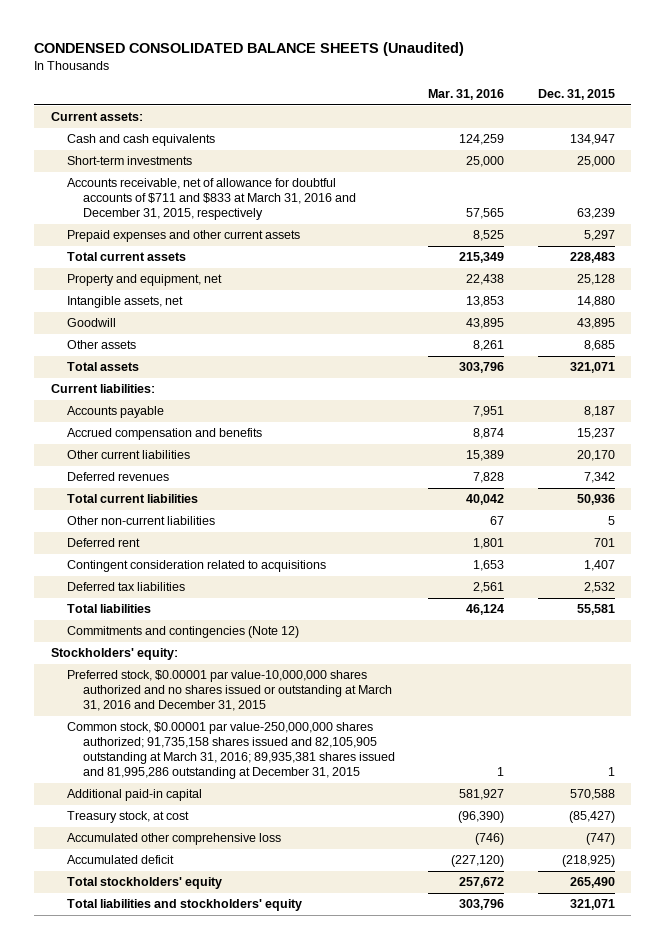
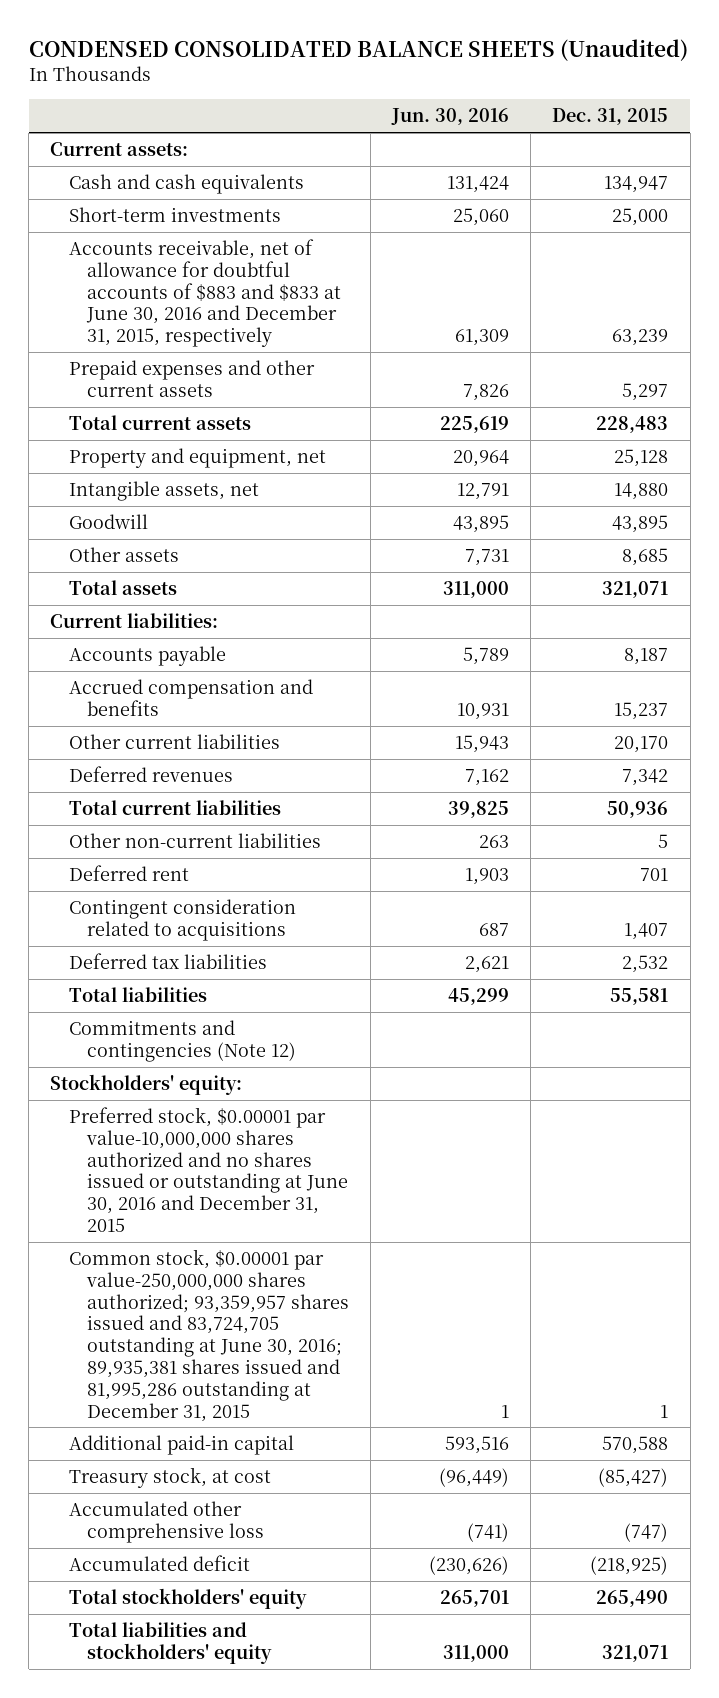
[428,89,505,101] Mar. 31, 2016 -> none
none -> [391,108,510,126] Jun. 30, 2016
[66,178,356,221] Accounts receivable, net of allowance for doubtful accounts of $711 and $833 at March 31, 2016 and December 31, 2015, respectively -> [68,239,342,348] Accounts receivable, net of allowance for doubtful accounts of $883 and $833 at June 30, 2016 and December 31, 2015, respectively
[66,670,392,712] Preferred stock, $0.00001 par value-10,000,000 shares authorized and no shares issued or outstanding at March 31, 2016 and December 31, 2015 -> [68,1107,349,1232] Preferred stock, $0.00001 par value-10,000,000 shares authorized and no shares issued or outstanding at June 30, 2016 and December 31, 2015
[66,722,395,780] Common stock, $0.00001 par value-250,000,000 shares authorized; 91,735,158 shares issued and 82,105,905 outstanding at March 31, 2016; 89,935,381 shares issued and 81,995,286 outstanding at December 31, 2015 -> [68,1249,350,1422] Common stock, $0.00001 par value-250,000,000 shares authorized; 93,359,957 shares issued and 83,724,705 outstanding at June 30, 2016; 89,935,381 shares issued and 81,995,286 outstanding at December 31, 2015

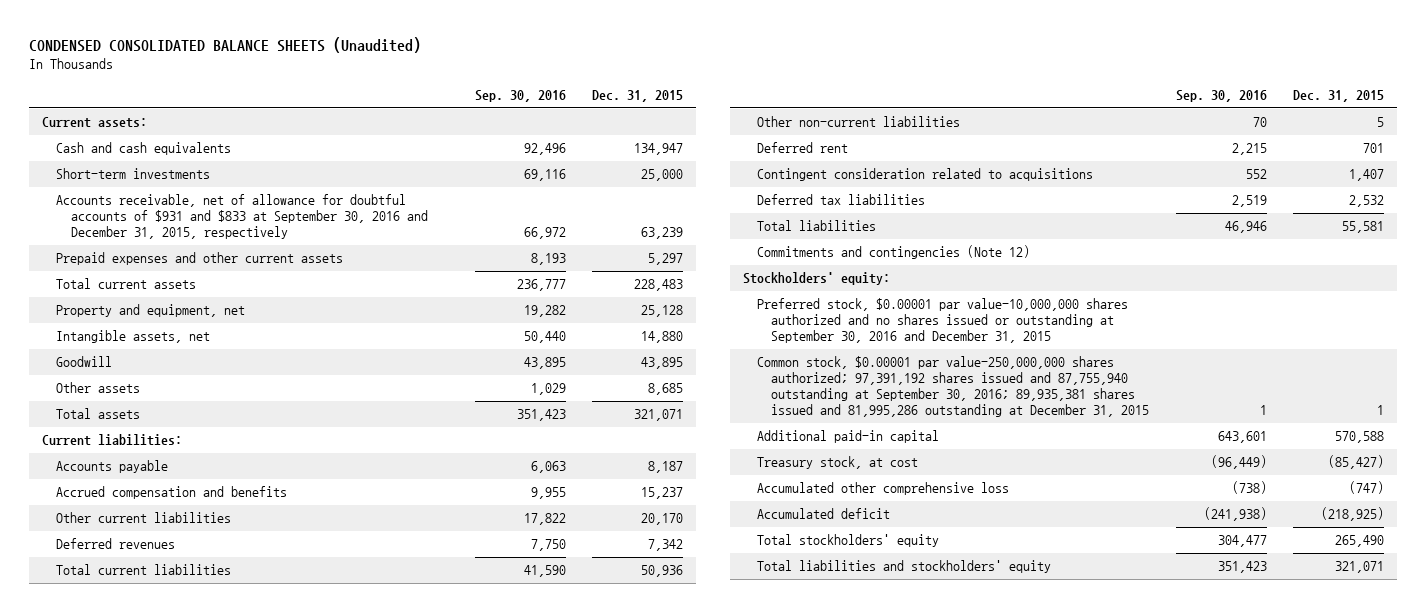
[391,108,510,126] Jun. 30, 2016 -> none
none -> [474,90,566,103] Sep. 30, 2016
[68,239,342,348] Accounts receivable, net of allowance for doubtful accounts of $883 and $833 at June 30, 2016 and December 31, 2015, respectively -> [56,194,428,239] Accounts receivable, net of allowance for doubtful accounts of $931 and $833 at September 30, 2016 and December 31, 2015, respectively
[68,1107,349,1232] Preferred stock, $0.00001 par value-10,000,000 shares authorized and no shares issued or outstanding at June 30, 2016 and December 31, 2015 -> [757,298,1129,343] Preferred stock, $0.00001 par value-10,000,000 shares authorized and no shares issued or outstanding at September 30, 2016 and December 31, 2015
[68,1249,350,1422] Common stock, $0.00001 par value-250,000,000 shares authorized; 93,359,957 shares issued and 83,724,705 outstanding at June 30, 2016; 89,935,381 shares issued and 81,995,286 outstanding at December 31, 2015 -> [757,356,1150,417] Common stock, $0.00001 par value-250,000,000 shares authorized; 97,391,192 shares issued and 87,755,940 outstanding at September 30, 2016; 89,935,381 shares issued and 81,995,286 outstanding at December 31, 2015

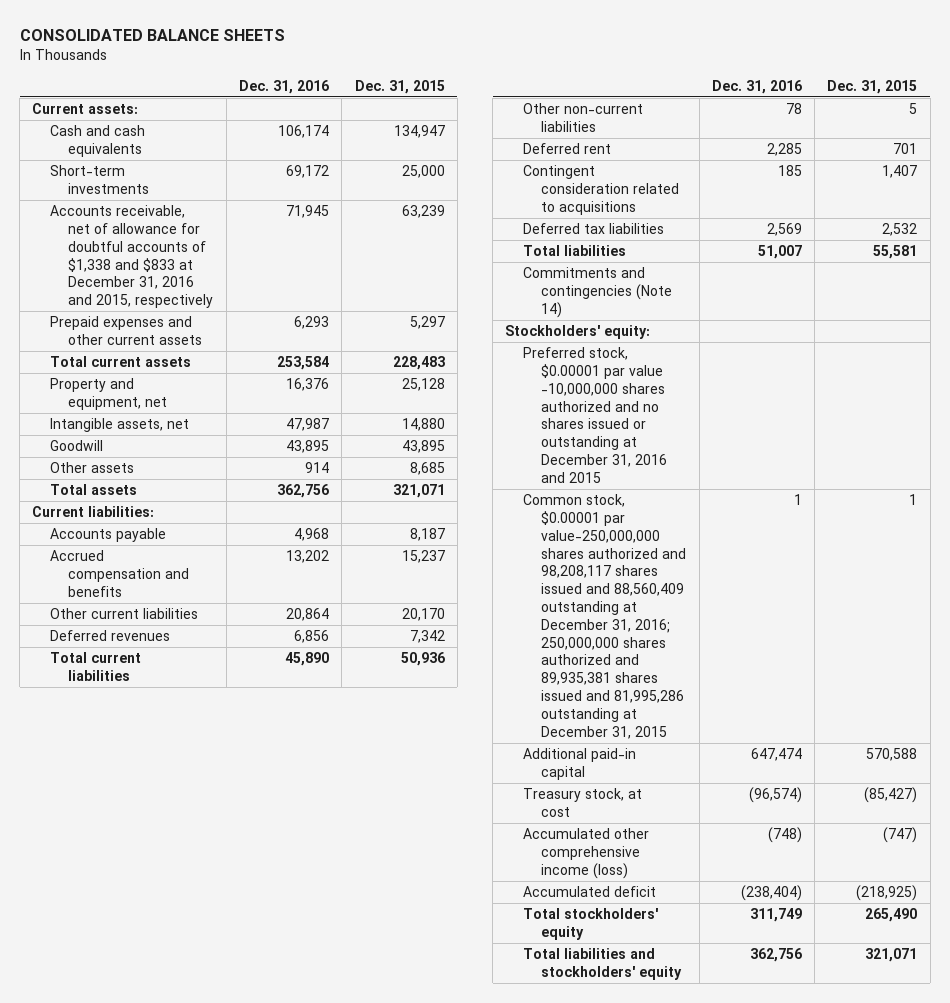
[28,36,421,53] CONDENSED CONSOLIDATED BALANCE SHEETS (Unaudited) -> [19,29,285,42] CONSOLIDATED BALANCE SHEETS
[474,90,566,103] Sep. 30, 2016 -> none
none -> [238,79,329,94] Dec. 31, 2016
[56,194,428,239] Accounts receivable, net of allowance for doubtful accounts of $931 and $833 at September 30, 2016 and December 31, 2015, respectively -> [50,205,214,309] Accounts receivable, net of allowance for doubtful accounts of $1,338 and $833 at December 31, 2016 and 2015, respectively
[757,245,1031,260] Commitments and contingencies (Note 12) -> [523,267,673,318] Commitments and contingencies (Note 14)
[757,298,1129,343] Preferred stock, $0.00001 par value-10,000,000 shares authorized and no shares issued or outstanding at September 30, 2016 and December 31, 2015 -> [523,347,668,483] Preferred stock, $0.00001 par value -10,000,000 shares authorized and no shares issued or outstanding at December 31, 2016 and 2015
[757,356,1150,417] Common stock, $0.00001 par value-250,000,000 shares authorized; 97,391,192 shares issued and 87,755,940 outstanding at September 30, 2016; 89,935,381 shares issued and 81,995,286 outstanding at December 31, 2015 -> [523,494,687,739] Common stock, $0.00001 par value-250,000,000 shares authorized and 98,208,117 shares issued and 88,560,409 outstanding at December 31, 2016; 250,000,000 shares authorized and 89,935,381 shares issued and 81,995,286 outstanding at December 31, 2015
[757,482,1010,496] Accumulated other comprehensive loss -> [523,828,650,879] Accumulated other comprehensive income (loss)

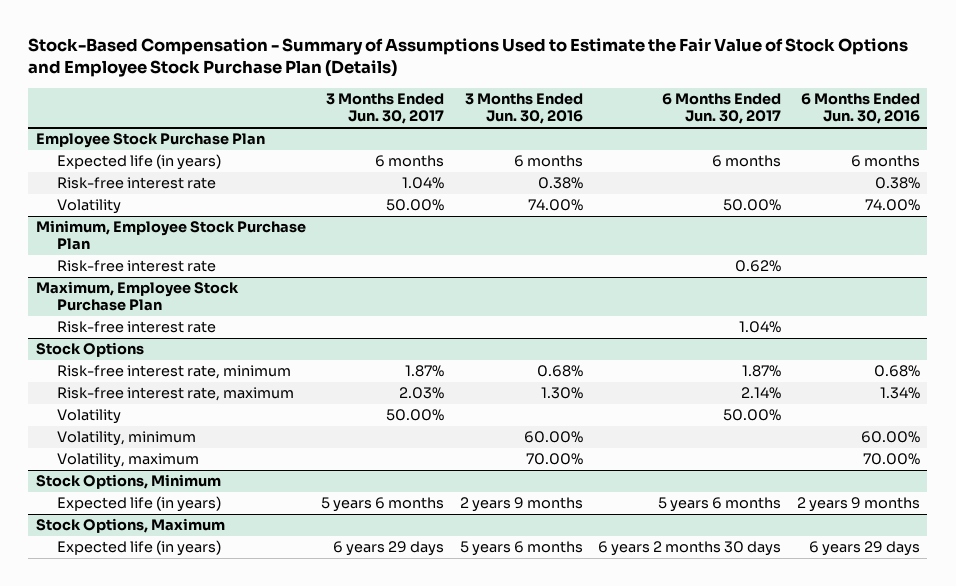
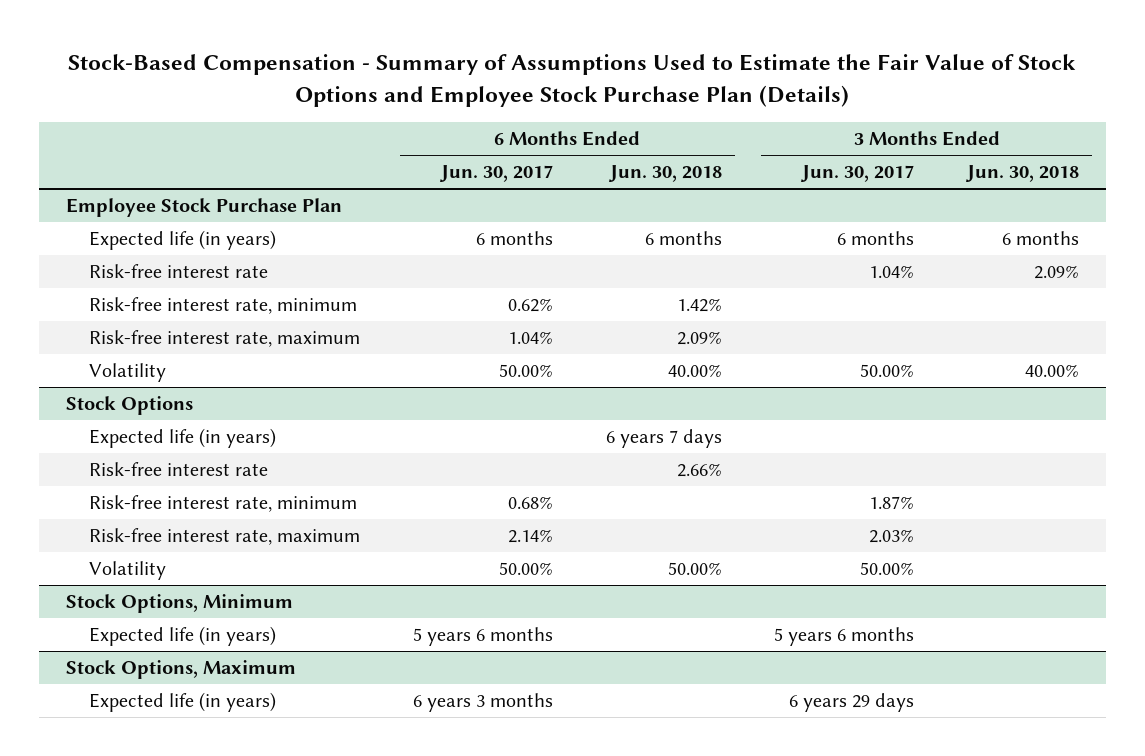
[464,93,583,125] 3 Months Ended Jun. 30, 2016 -> none
[800,93,920,125] 6 Months Ended Jun. 30, 2016 -> none
none -> [607,165,722,183] Jun. 30, 2018
none -> [965,165,1080,183] Jun. 30, 2018
none -> [88,297,357,315] Risk-free interest rate, minimum
none -> [88,330,360,348] Risk-free interest rate, maximum
[36,220,307,251] Minimum, Employee Stock Purchase Plan -> none
[57,260,217,273] Risk-free interest rate -> none
[36,281,240,312] Maximum, Employee Stock Purchase Plan -> none
[57,321,217,334] Risk-free interest rate -> none
none -> [88,428,276,449] Expected life (in years)
none -> [88,462,268,477] Risk-free interest rate
[742,365,782,378] 1.87% -> [507,496,553,510] 0.68%
[57,431,197,447] Volatility, minimum -> none
[57,453,200,469] Volatility, maximum -> none
[598,541,782,557] 6 years 2 months 30 days -> [412,693,553,713] 6 years 3 months

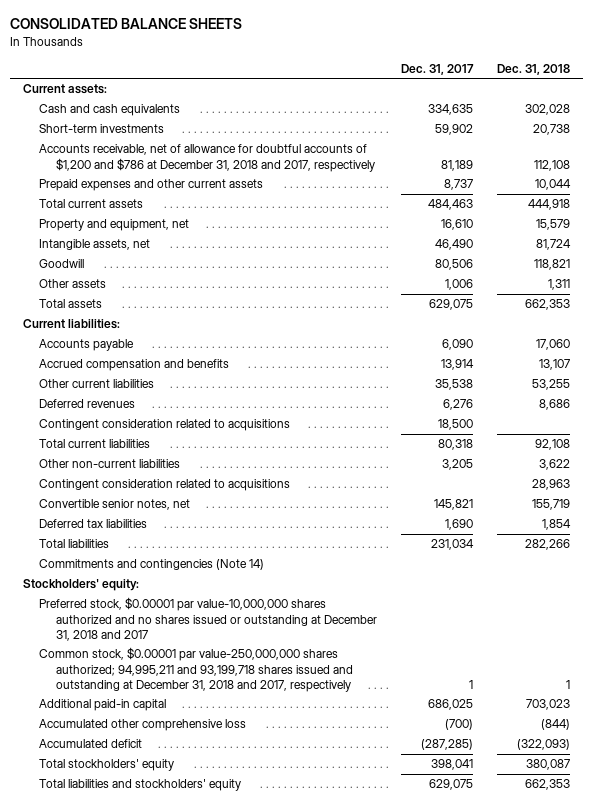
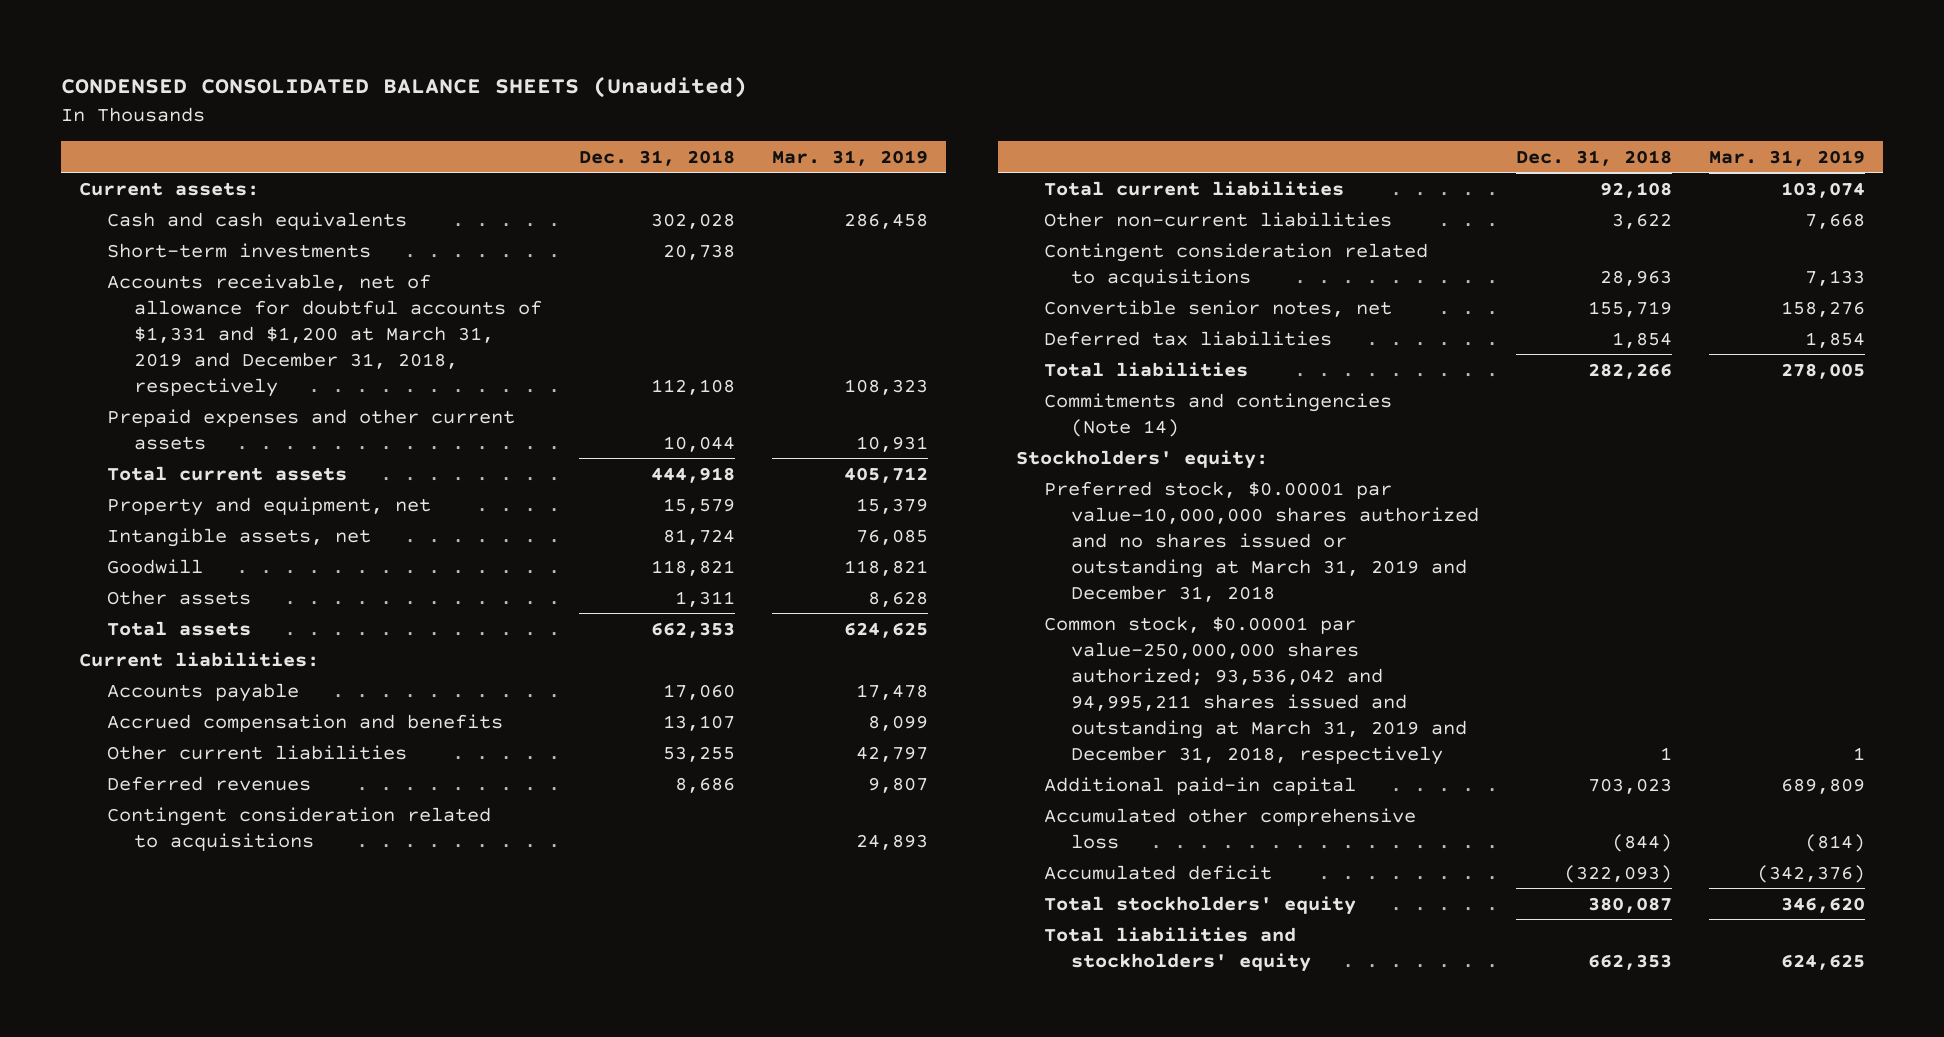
[10,18,243,30] CONSOLIDATED BALANCE SHEETS -> [60,75,747,98] CONDENSED CONSOLIDATED BALANCE SHEETS (Unaudited)
[401,63,475,75] Dec. 31, 2017 -> none
none -> [771,149,928,166] Mar. 31, 2019
[39,144,375,172] Accounts receivable, net of allowance for doubtful accounts of $1,200 and $786 at December 31, 2018 and 2017, respectively -> [106,273,542,397] Accounts receivable, net of allowance for doubtful accounts of $1,331 and $1,200 at March 31, 2019 and December 31, 2018, respectively
[39,597,377,641] Preferred stock, $0.00001 par value-10,000,000 shares authorized and no shares issued or outstanding at December 31, 2018 and 2017 -> [1043,480,1480,602] Preferred stock, $0.00001 par value-10,000,000 shares authorized and no shares issued or outstanding at March 31, 2019 and December 31, 2018
[39,647,353,692] Common stock, $0.00001 par value-250,000,000 shares authorized; 94,995,211 and 93,199,718 shares issued and outstanding at December 31, 2018 and 2017, respectively -> [1043,615,1468,766] Common stock, $0.00001 par value-250,000,000 shares authorized; 93,536,042 and 94,995,211 shares issued and outstanding at March 31, 2019 and December 31, 2018, respectively

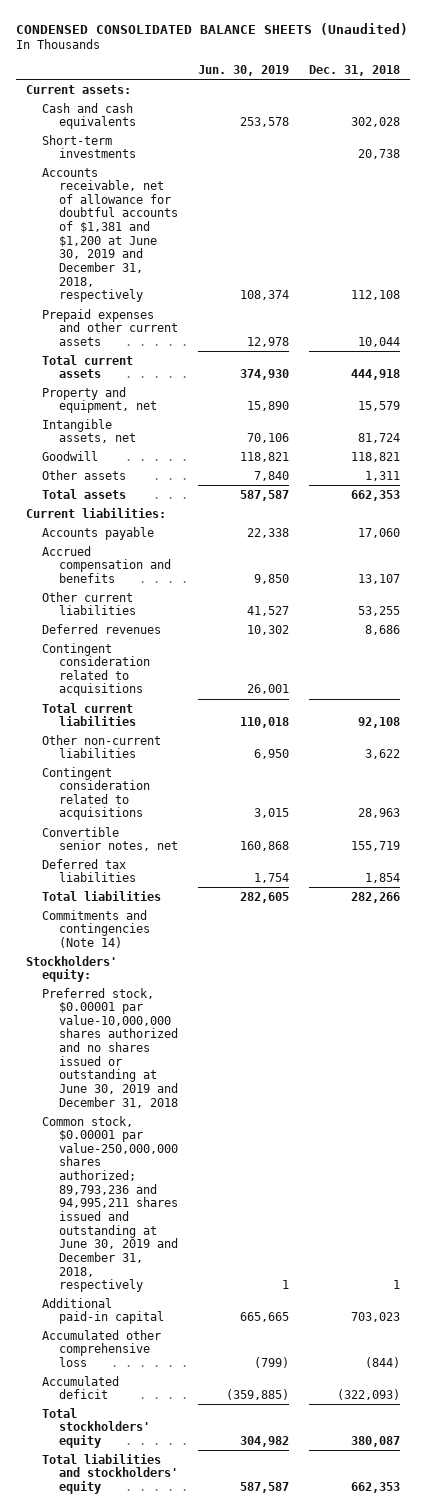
[771,149,928,166] Mar. 31, 2019 -> none
none -> [197,65,289,77] Jun. 30, 2019
[106,273,542,397] Accounts receivable, net of allowance for doubtful accounts of $1,331 and $1,200 at March 31, 2019 and December 31, 2018, respectively -> [42,167,178,303] Accounts receivable, net of allowance for doubtful accounts of $1,381 and $1,200 at June 30, 2019 and December 31, 2018, respectively
[1043,480,1480,602] Preferred stock, $0.00001 par value-10,000,000 shares authorized and no shares issued or outstanding at March 31, 2019 and December 31, 2018 -> [42,987,178,1108] Preferred stock, $0.00001 par value-10,000,000 shares authorized and no shares issued or outstanding at June 30, 2019 and December 31, 2018
[1043,615,1468,766] Common stock, $0.00001 par value-250,000,000 shares authorized; 93,536,042 and 94,995,211 shares issued and outstanding at March 31, 2019 and December 31, 2018, respectively -> [42,1115,178,1293] Common stock, $0.00001 par value-250,000,000 shares authorized; 89,793,236 and 94,995,211 shares issued and outstanding at June 30, 2019 and December 31, 2018, respectively

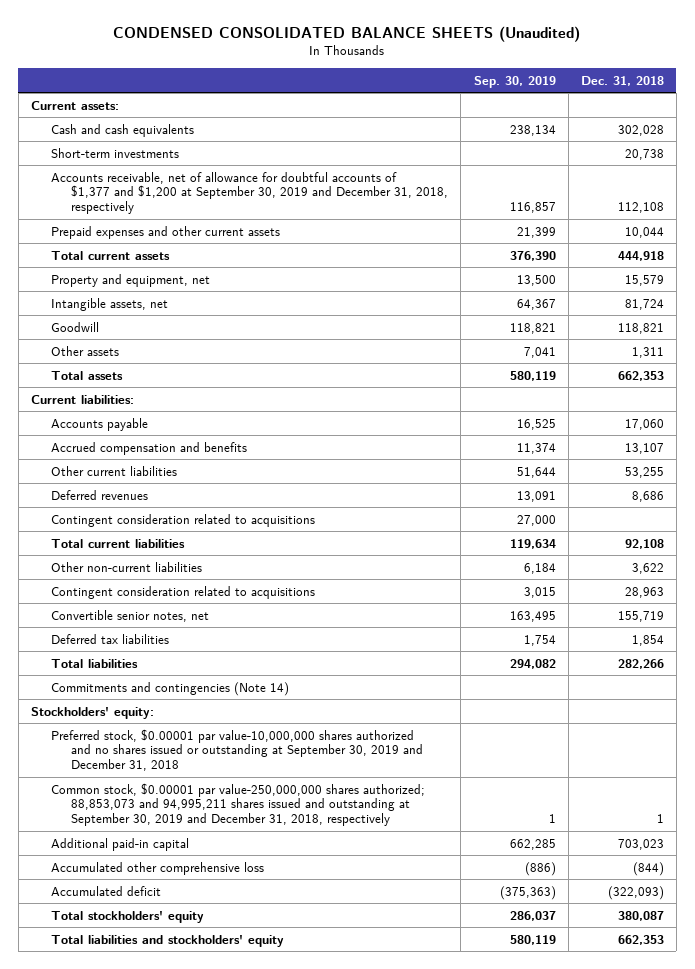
[197,65,289,77] Jun. 30, 2019 -> none
none -> [473,75,556,88] Sep. 30, 2019
[42,167,178,303] Accounts receivable, net of allowance for doubtful accounts of $1,381 and $1,200 at June 30, 2019 and December 31, 2018, respectively -> [51,171,449,214] Accounts receivable, net of allowance for doubtful accounts of $1,377 and $1,200 at September 30, 2019 and December 31, 2018, respectively
[42,987,178,1108] Preferred stock, $0.00001 par value-10,000,000 shares authorized and no shares issued or outstanding at June 30, 2019 and December 31, 2018 -> [51,728,424,771] Preferred stock, $0.00001 par value-10,000,000 shares authorized and no shares issued or outstanding at September 30, 2019 and December 31, 2018
[42,1115,178,1293] Common stock, $0.00001 par value-250,000,000 shares authorized; 89,793,236 and 94,995,211 shares issued and outstanding at June 30, 2019 and December 31, 2018, respectively -> [51,782,426,826] Common stock, $0.00001 par value-250,000,000 shares authorized; 88,853,073 and 94,995,211 shares issued and outstanding at September 30, 2019 and December 31, 2018, respectively

